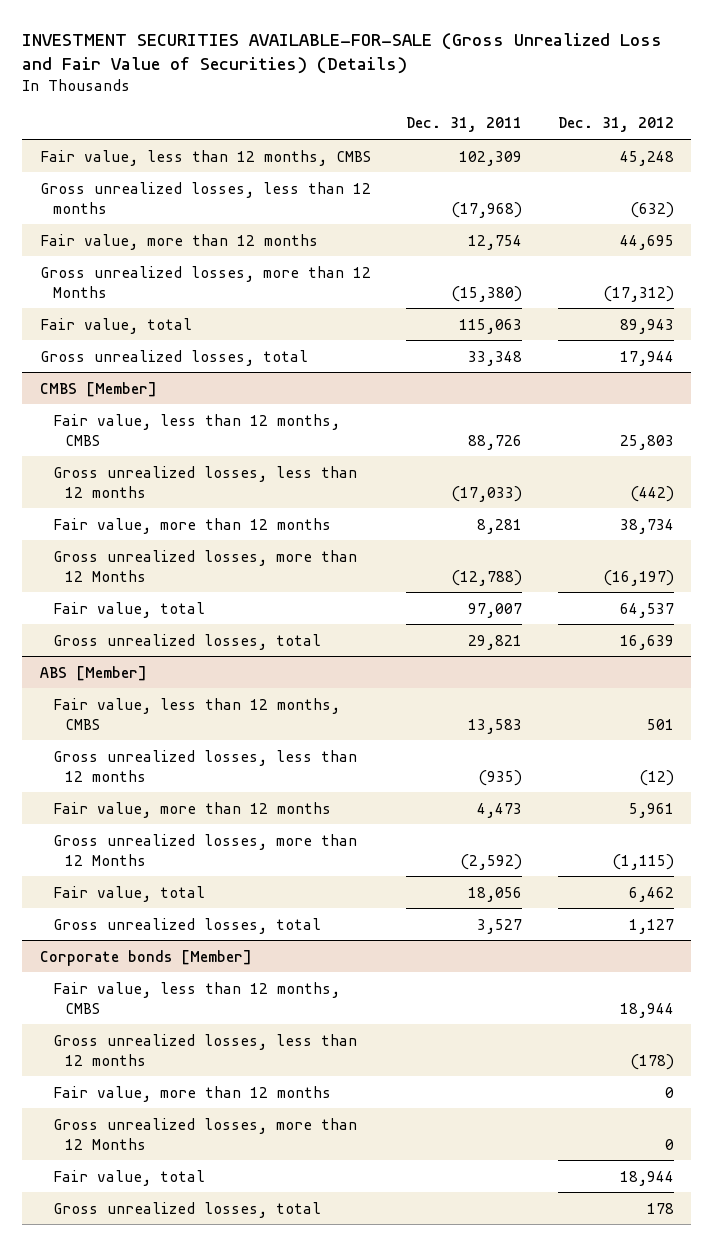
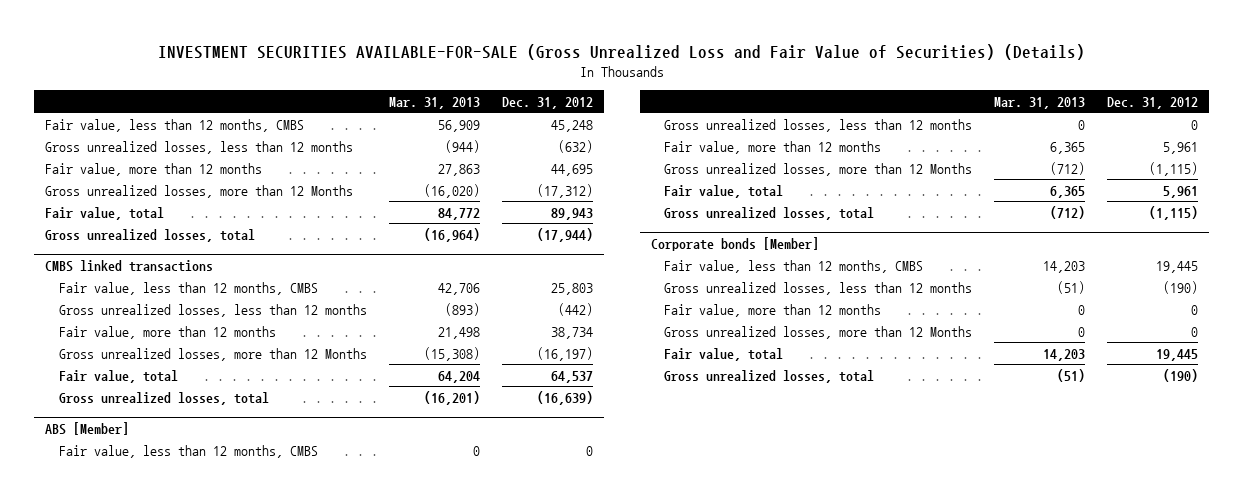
[406,117,523,133] Dec. 31, 2011 -> none
none -> [388,96,480,109] Mar. 31, 2013
[40,381,158,397] CMBS [Member] -> none
[619,350,674,366] 17,944 -> [536,227,593,242] (17,944)
none -> [45,259,214,272] CMBS linked transactions
[619,634,674,650] 16,639 -> [536,390,593,405] (16,639)
[646,718,674,730] 501 -> [585,445,593,456] 0
[638,769,674,786] (12) -> [1191,119,1199,130] 0
[628,886,674,902] 6,462 -> [1163,185,1199,198] 5,961
[628,918,674,934] 1,127 -> [1149,205,1199,220] (1,115)
[619,1002,674,1018] 18,944 -> [1156,260,1199,273] 19,445
[629,1053,674,1070] (178) -> [1163,280,1199,294] (190)
[619,1170,674,1186] 18,944 -> [1156,348,1199,361] 19,445
[646,1202,674,1214] 178 -> [1163,368,1199,382] (190)

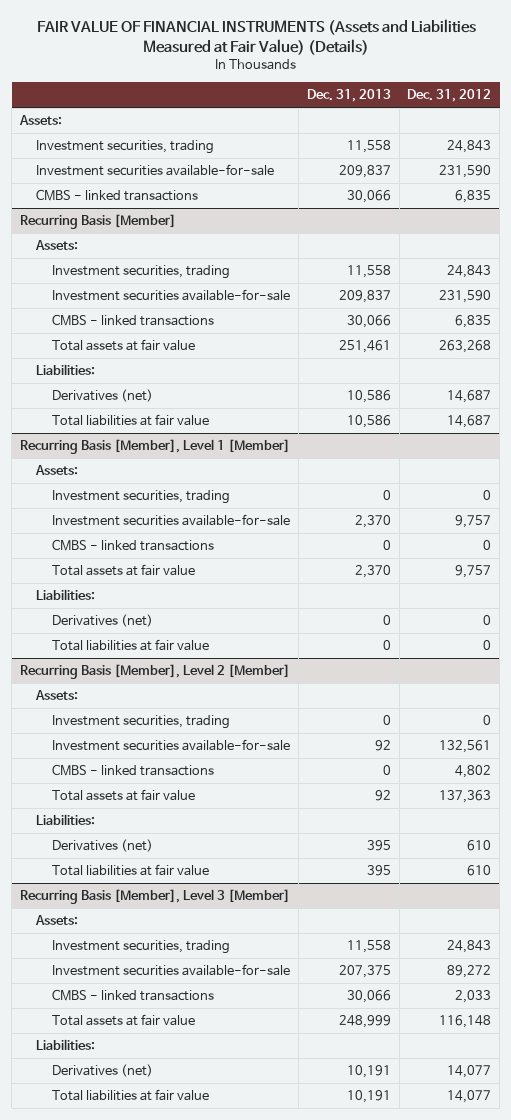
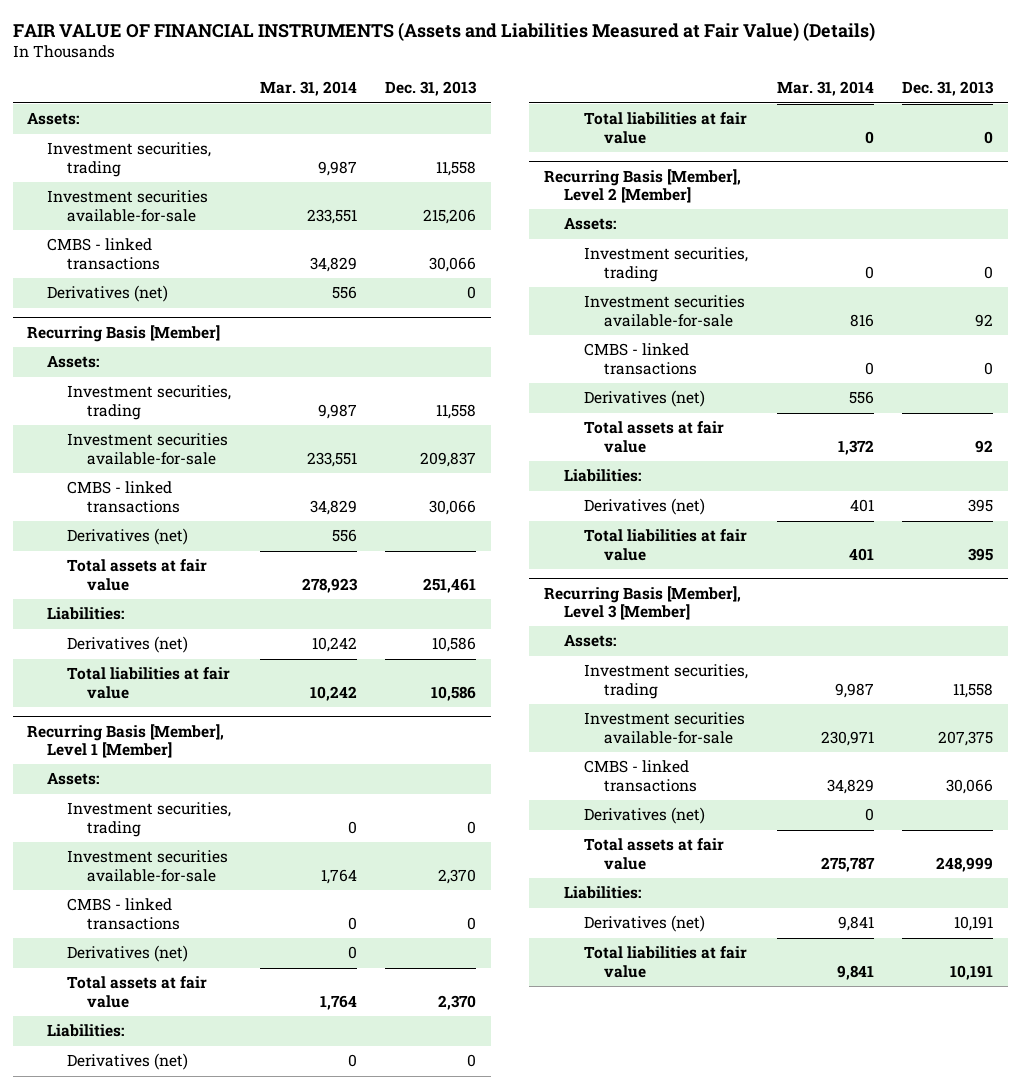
[407,89,492,103] Dec. 31, 2012 -> none
none -> [259,81,357,97] Mar. 31, 2014
[338,165,391,179] 209,837 -> [423,208,477,224] 215,206
none -> [47,285,169,303] Derivatives (net)
none -> [67,528,189,546] Derivatives (net)
none -> [67,945,189,963] Derivatives (net)
none -> [584,390,706,408] Derivatives (net)
none -> [584,807,706,825] Derivatives (net)

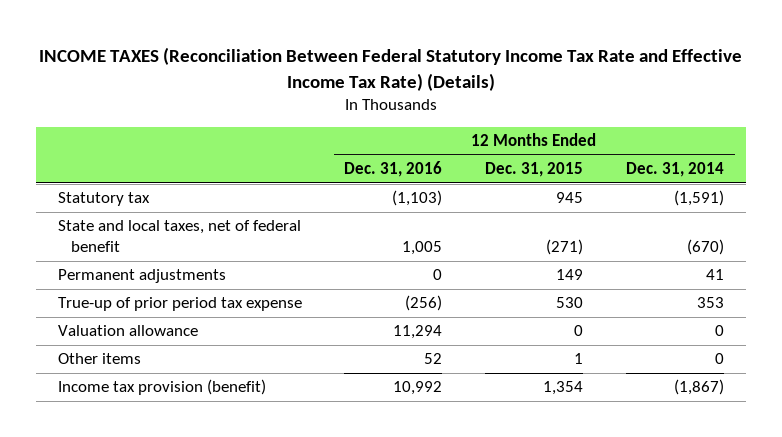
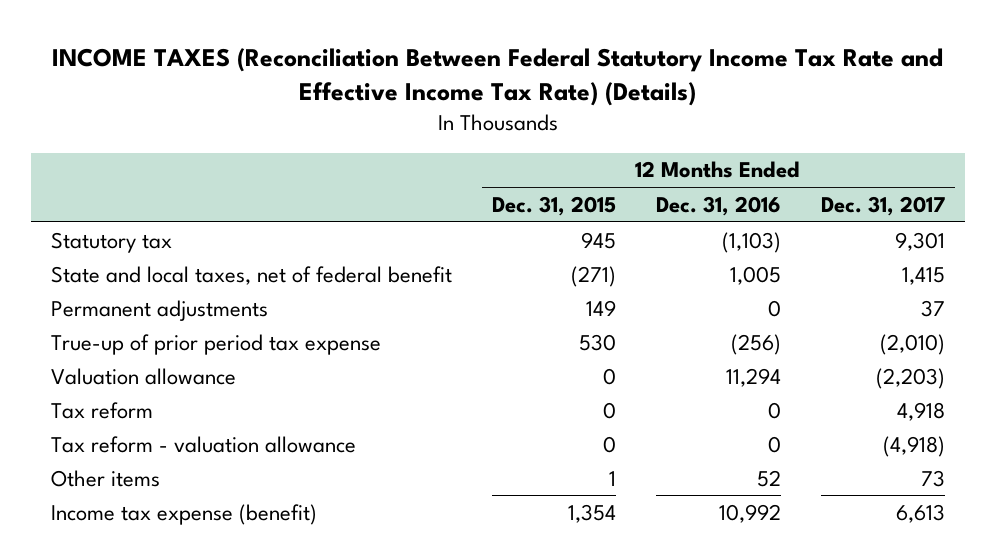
[626,162,725,178] Dec. 31, 2014 -> none
none -> [820,195,945,216] Dec. 31, 2017
none -> [50,401,153,419] Tax reform
none -> [50,435,356,453] Tax reform - valuation allowance
[57,379,266,396] Income tax provision (benefit) -> [50,503,317,525] Income tax expense (benefit)

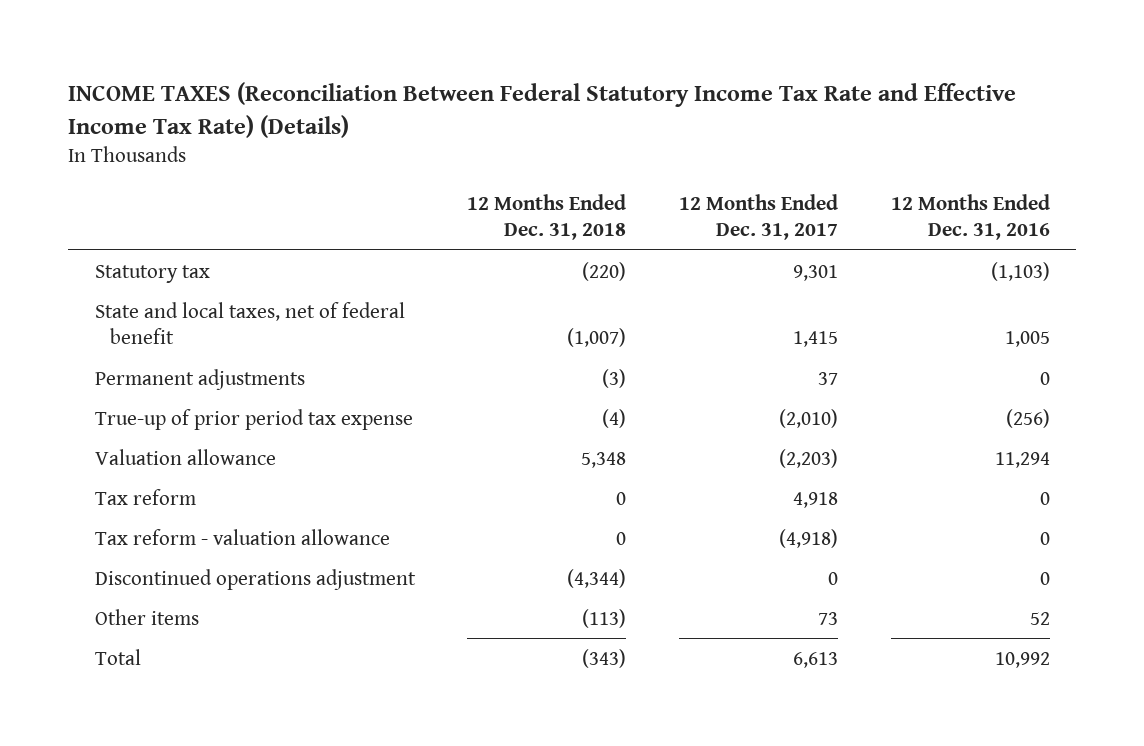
[491,195,616,216] Dec. 31, 2015 -> none
none -> [467,193,627,241] 12 Months Ended Dec. 31, 2018
none -> [94,568,416,590] Discontinued operations adjustment
[50,503,317,525] Income tax expense (benefit) -> [94,648,141,665] Total

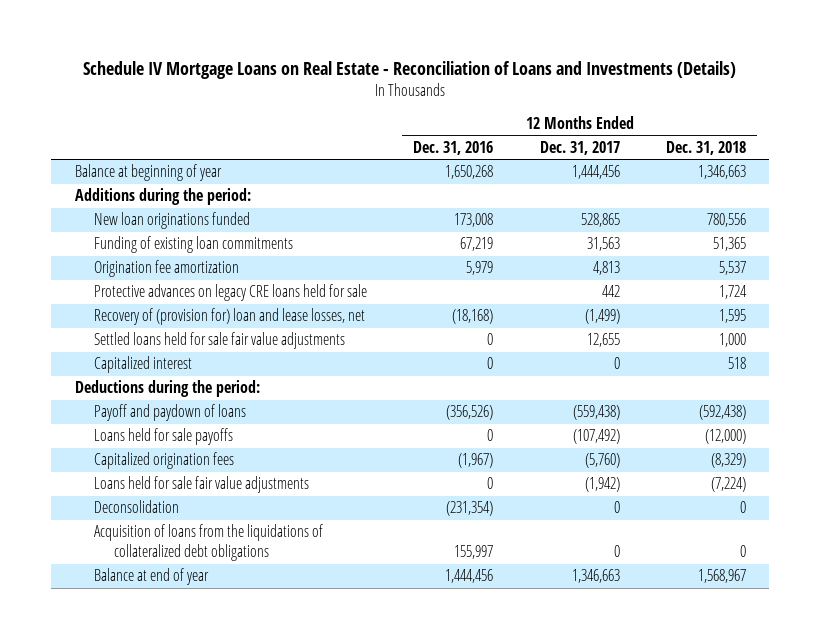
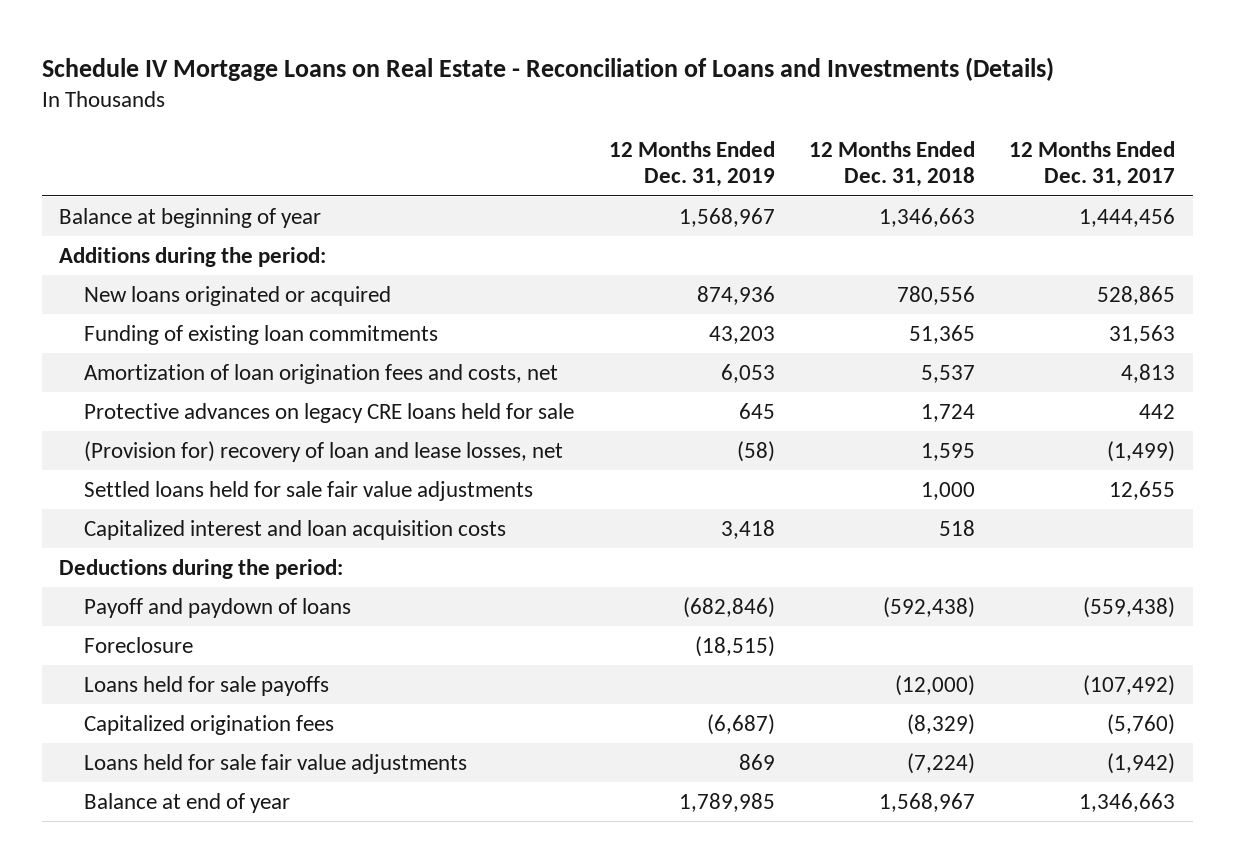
[413,141,494,156] Dec. 31, 2016 -> none
none -> [608,140,775,188] 12 Months Ended Dec. 31, 2019
[94,212,251,230] New loan originations funded -> [84,285,392,306] New loans originated or acquired
[94,260,240,278] Origination fee amortization -> [84,363,559,384] Amortization of loan origination fees and costs, net
[94,308,366,326] Recovery of (provision for) loan and lease losses, net -> [84,440,564,462] (Provision for) recovery of loan and lease losses, net
[94,356,193,374] Capitalized interest -> none
none -> [84,519,507,540] Capitalized interest and loan acquisition costs
none -> [84,636,194,653] Foreclosure
[94,500,180,514] Deconsolidation -> none
[94,524,324,562] Acquisition of loans from the liquidations of collateralized debt obligations -> none

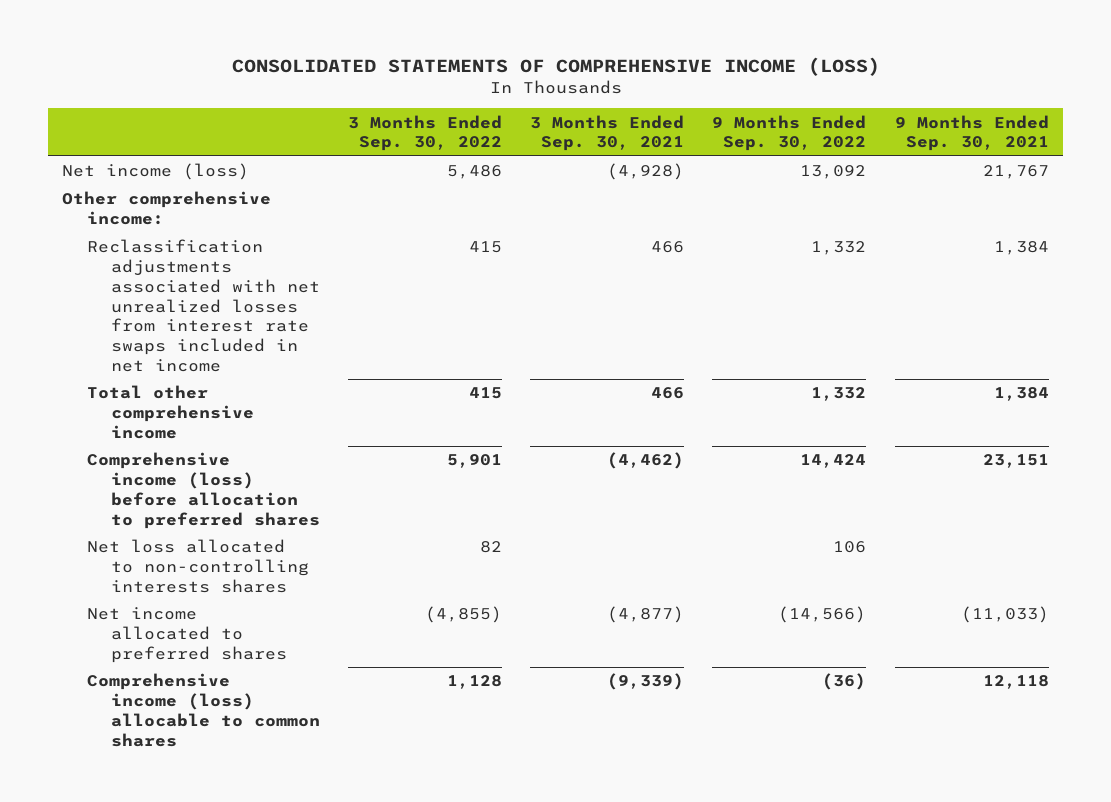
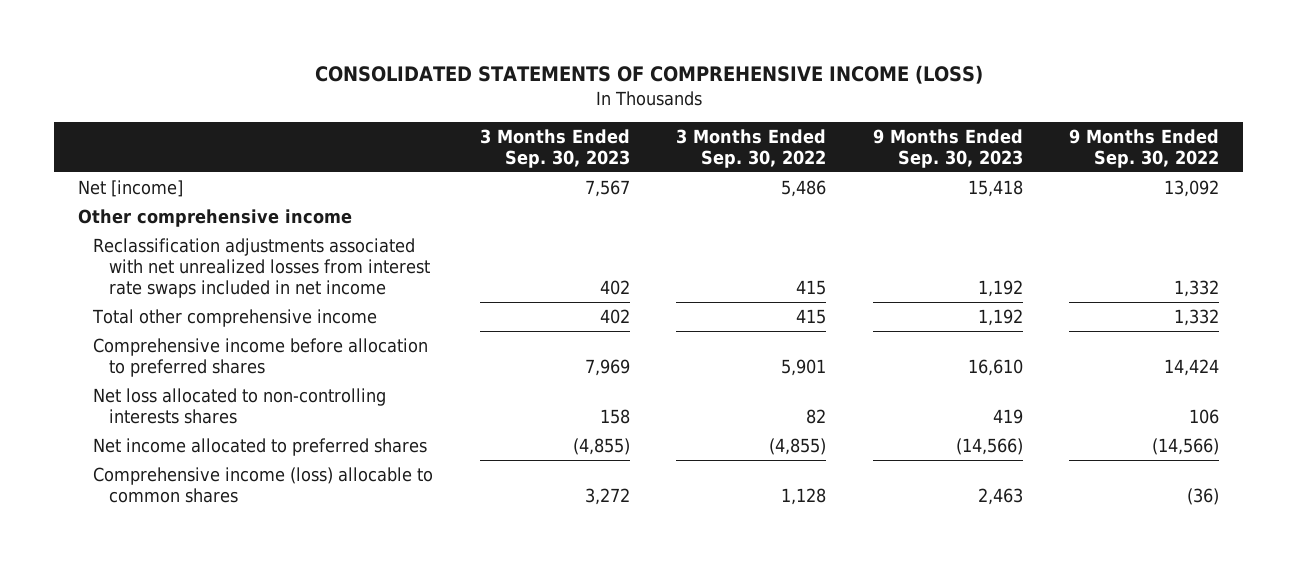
[530,114,685,152] 3 Months Ended Sep. 30, 2021 -> none
[894,114,1049,152] 9 Months Ended Sep. 30, 2021 -> none
none -> [479,128,630,168] 3 Months Ended Sep. 30, 2023
none -> [872,128,1023,168] 9 Months Ended Sep. 30, 2023
[62,163,250,181] Net income (loss) -> [77,179,183,197] Net [income]
[62,191,272,226] Other comprehensive income: -> [77,208,352,227] Other comprehensive income
[86,452,320,529] Comprehensive income (loss) before allocation to preferred shares -> [93,337,429,377] Comprehensive income before allocation to preferred shares

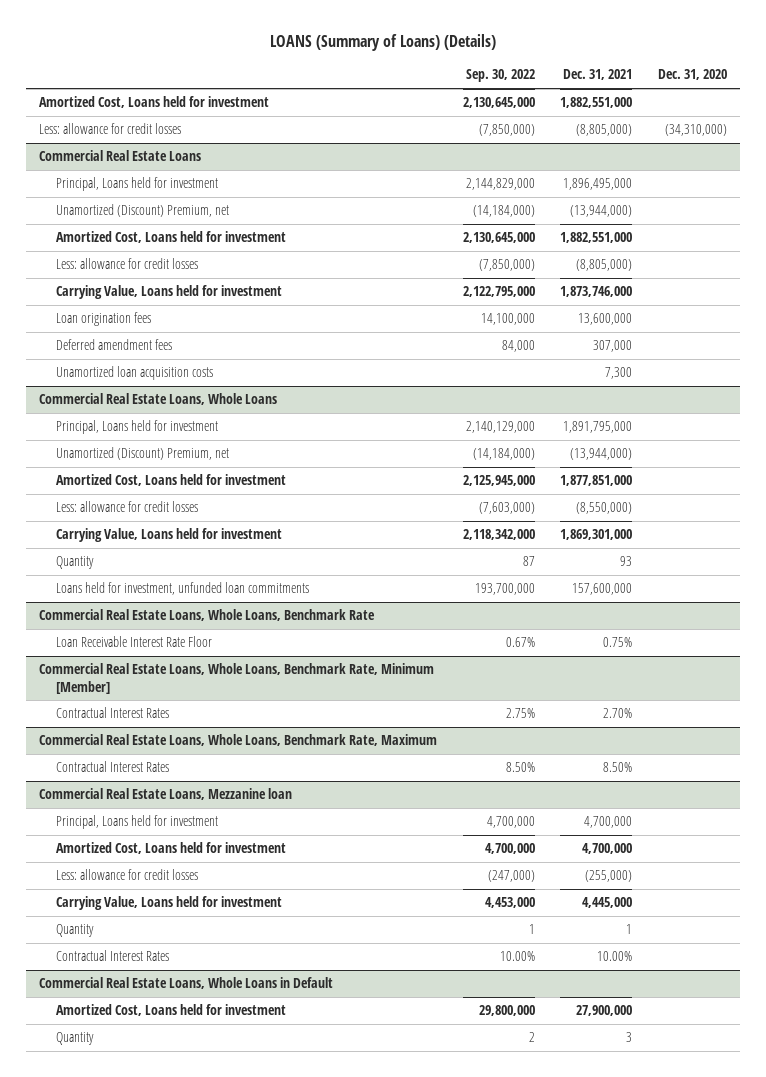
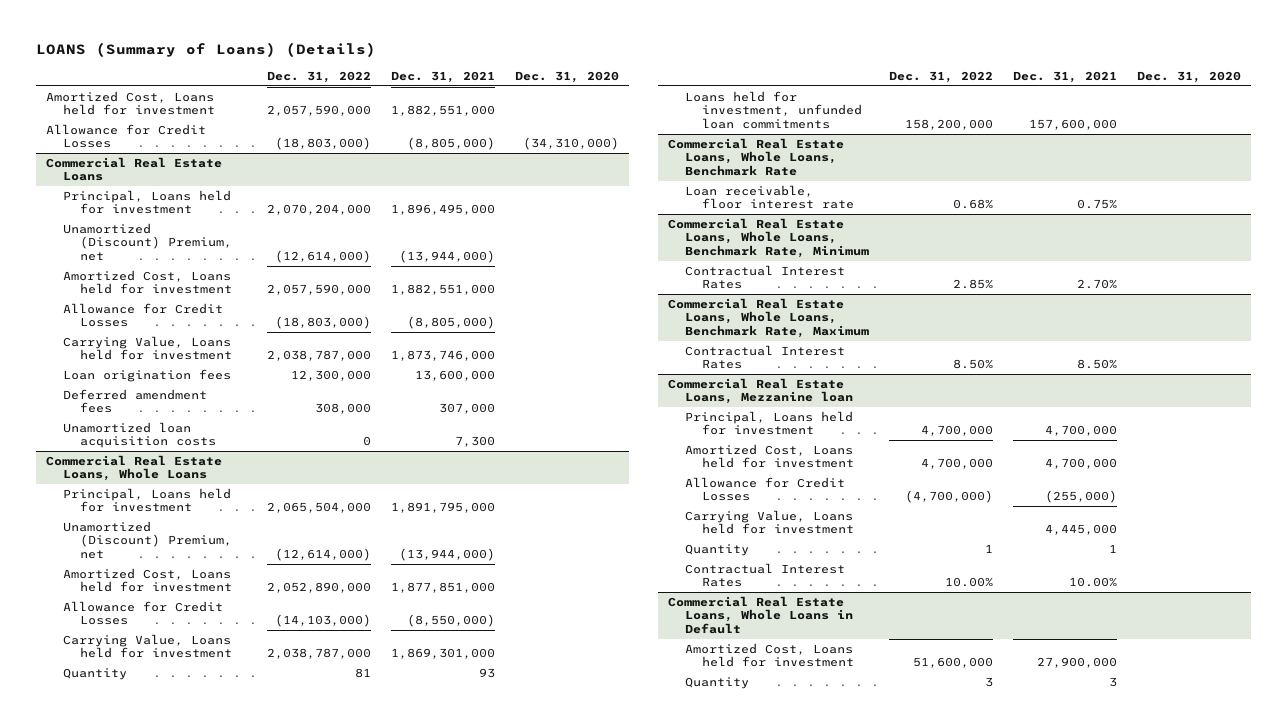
[465,69,535,83] Sep. 30, 2022 -> none
none -> [266,70,371,83] Dec. 31, 2022
[38,123,181,135] Less: allowance for credit losses -> [46,123,207,149] Allowance for Credit Losses
[55,258,198,270] Less: allowance for credit losses -> [62,302,223,328] Allowance for Credit Losses
[55,501,198,513] Less: allowance for credit losses -> [62,600,223,626] Allowance for Credit Losses
[55,636,212,648] Loan Receivable Interest Rate Floor -> [685,184,854,210] Loan receivable, floor interest rate
[38,663,434,694] Commercial Real Estate Loans, Whole Loans, Benchmark Rate, Minimum [Member] -> [668,217,870,259] Commercial Real Estate Loans, Whole Loans, Benchmark Rate, Minimum
[55,869,198,881] Less: allowance for credit losses -> [685,476,846,502] Allowance for Credit Losses

